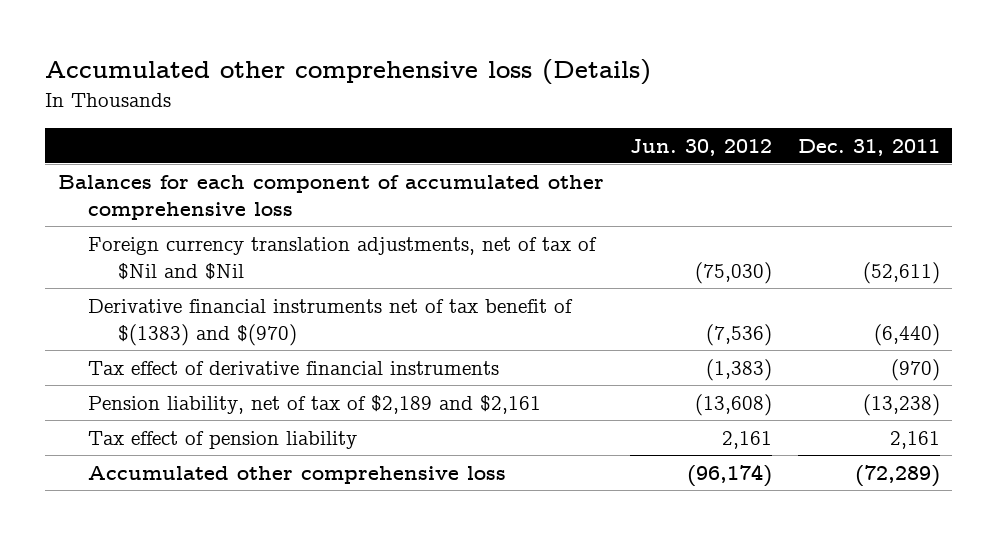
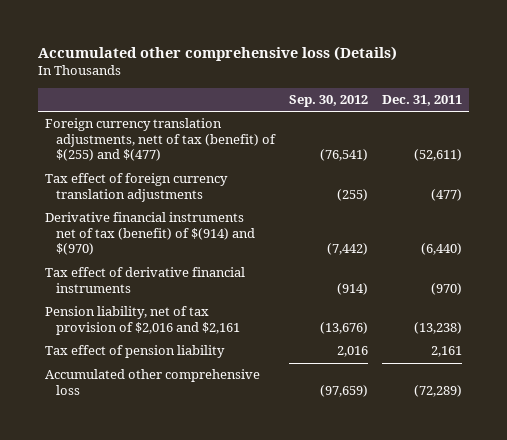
[629,138,772,156] Jun. 30, 2012 -> none
none -> [289,95,369,108] Sep. 30, 2012
[58,174,605,220] Balances for each component of accumulated other comprehensive loss -> none
[88,236,598,280] Foreign currency translation adjustments, net of tax of $Nil and $Nil -> [44,118,277,162] Foreign currency translation adjustments, nett of tax (benefit) of $(255) and $(477)
none -> [44,173,228,202] Tax effect of foreign currency translation adjustments
[88,298,574,346] Derivative financial instruments net of tax benefit of $(1383) and $(970) -> [44,212,256,256] Derivative financial instruments net of tax (benefit) of $(914) and $(970)
[88,394,542,414] Pension liability, net of tax of $2,189 and $2,161 -> [44,306,241,335] Pension liability, net of tax provision of $2,016 and $2,161

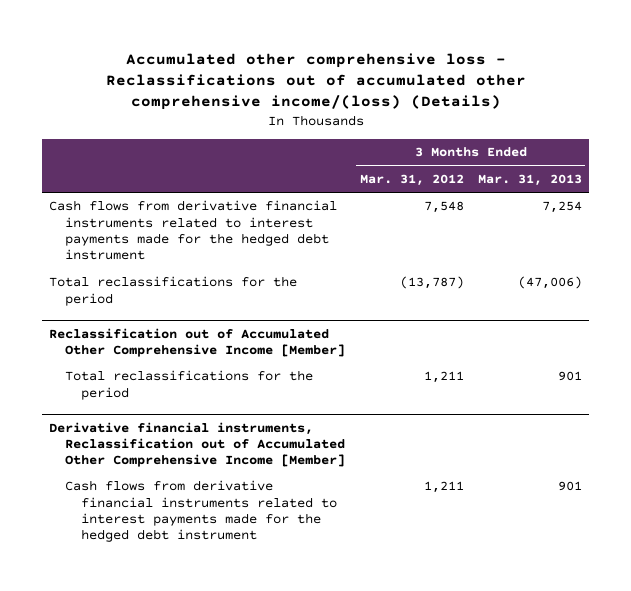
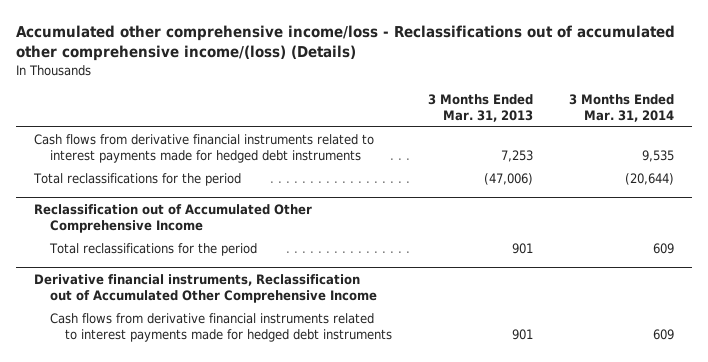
[105,52,526,111] Accumulated other comprehensive loss - Reclassifications out of accumulated other comprehensive income/(loss) (Details) -> [16,24,676,62] Accumulated other comprehensive income/loss - Reclassifications out of accumulated other comprehensive income/(loss) (Details)
[359,174,464,187] Mar. 31, 2012 -> none
none -> [568,94,674,123] 3 Months Ended Mar. 31, 2014
[49,200,338,261] Cash flows from derivative financial instruments related to interest payments made for the hedged debt instrument -> [34,134,375,164] Cash flows from derivative financial instruments related to interest payments made for hedged debt instruments
[541,201,582,214] 7,254 -> [501,150,534,163] 7,253
[49,327,346,357] Reclassification out of Accumulated Other Comprehensive Income [Member] -> [34,204,313,234] Reclassification out of Accumulated Other Comprehensive Income
[49,421,346,468] Derivative financial instruments, Reclassification out of Accumulated Other Comprehensive Income [Member] -> [34,274,377,304] Derivative financial instruments, Reclassification out of Accumulated Other Comprehensive Income
[65,480,338,543] Cash flows from derivative financial instruments related to interest payments made for the hedged debt instrument -> [49,313,393,343] Cash flows from derivative financial instruments related to interest payments made for hedged debt instruments

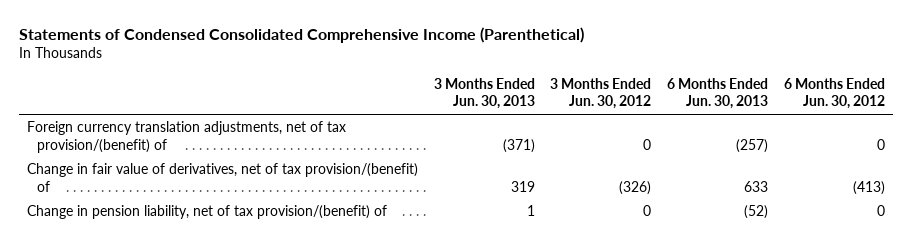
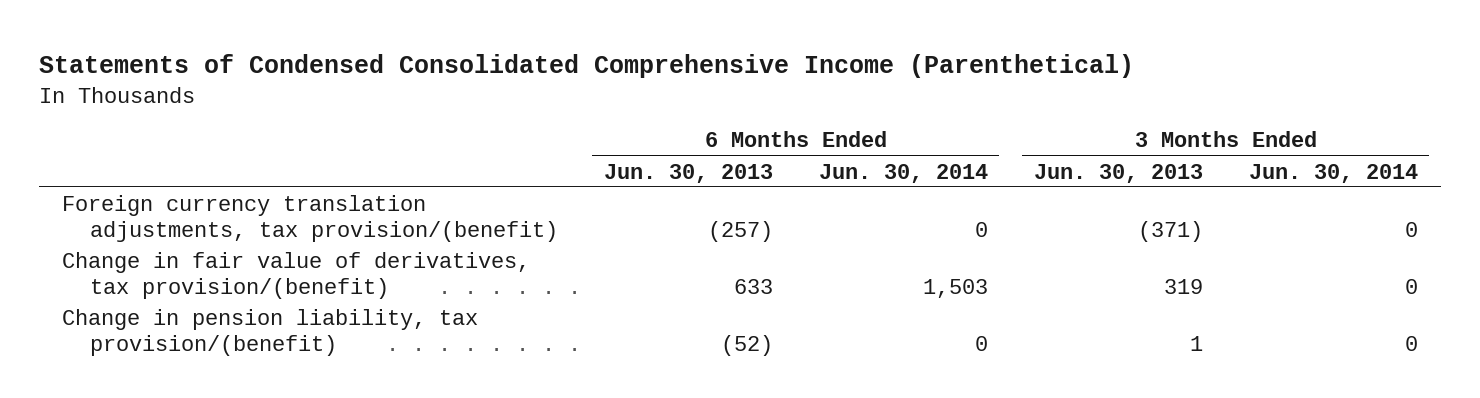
[550,78,652,110] 3 Months Ended Jun. 30, 2012 -> none
[784,78,886,110] 6 Months Ended Jun. 30, 2012 -> none
none -> [818,163,988,183] Jun. 30, 2014
none -> [1248,163,1418,183] Jun. 30, 2014
[26,121,346,153] Foreign currency translation adjustments, net of tax provision/(benefit) of -> [62,194,558,242] Foreign currency translation adjustments, tax provision/(benefit)
[26,163,418,192] Change in fair value of derivatives, net of tax provision/(benefit) of -> [62,251,531,299] Change in fair value of derivatives, tax provision/(benefit)
[26,205,387,220] Change in pension liability, net of tax provision/(benefit) of -> [62,308,479,356] Change in pension liability, tax provision/(benefit)

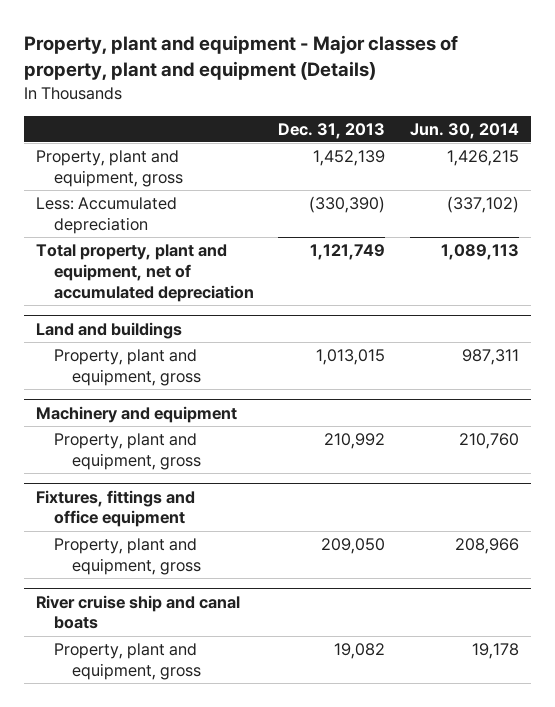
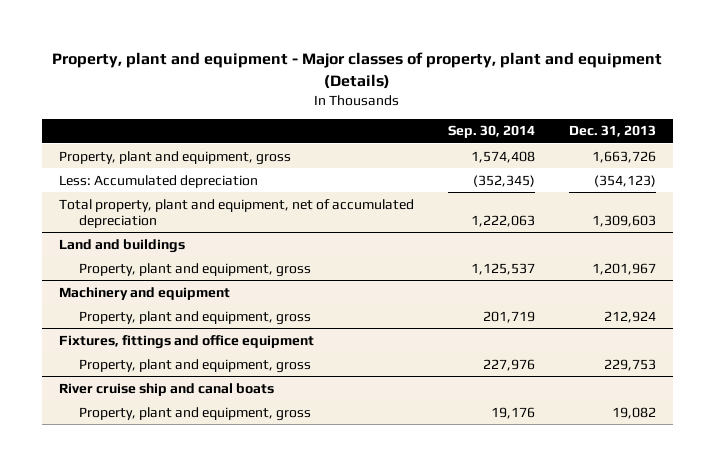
[409,122,519,139] Jun. 30, 2014 -> none
none -> [447,125,535,139] Sep. 30, 2014
[313,150,386,167] 1,452,139 -> [591,150,656,163] 1,663,726
[309,196,386,214] (330,390) -> [593,174,656,187] (354,123)
[310,244,386,261] 1,121,749 -> [591,214,656,227] 1,309,603
[316,349,386,366] 1,013,015 -> [591,262,656,275] 1,201,967
[324,433,386,450] 210,992 -> [603,310,656,323] 212,924
[321,538,386,555] 209,050 -> [603,358,656,371] 229,753

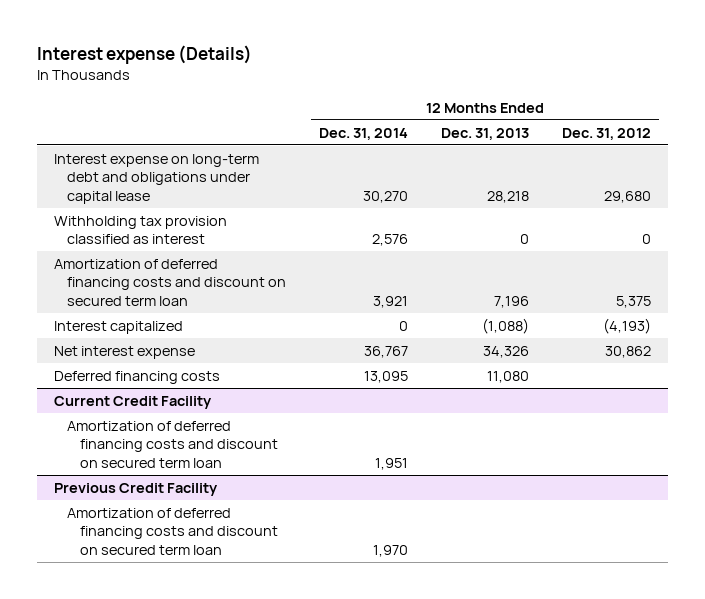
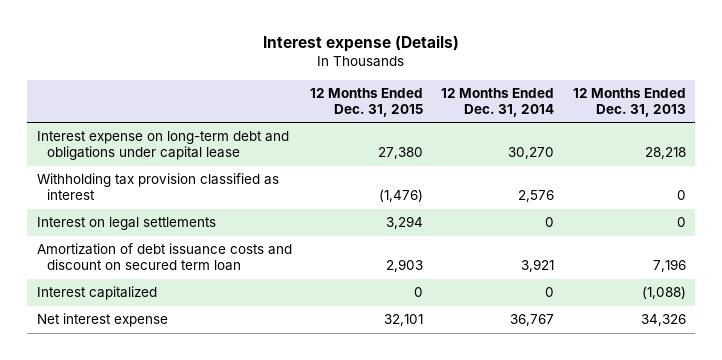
[561,127,651,140] Dec. 31, 2012 -> none
none -> [309,87,423,118] 12 Months Ended Dec. 31, 2015
none -> [36,217,216,231] Interest on legal settlements
[53,258,286,306] Amortization of deferred financing costs and discount on secured term loan -> [36,243,292,272] Amortization of debt issuance costs and discount on secured term loan
[53,370,220,384] Deferred financing costs -> none
[53,395,212,409] Current Credit Facility -> none
[66,420,279,468] Amortization of deferred financing costs and discount on secured term loan -> none
[53,482,218,496] Previous Credit Facility -> none
[66,507,279,555] Amortization of deferred financing costs and discount on secured term loan -> none

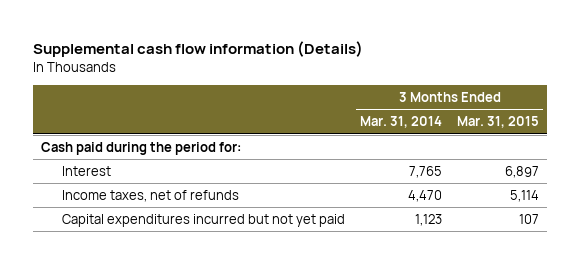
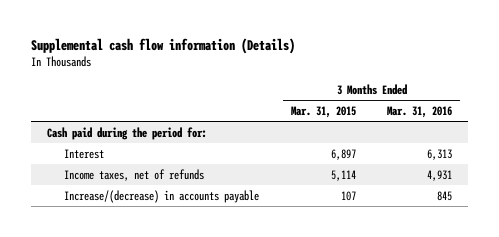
[360,116,443,129] Mar. 31, 2014 -> none
none -> [387,106,453,119] Mar. 31, 2016
[61,213,345,227] Capital expenditures incurred but not yet paid -> none
none -> [63,189,259,203] Increase/(decrease) in accounts payable

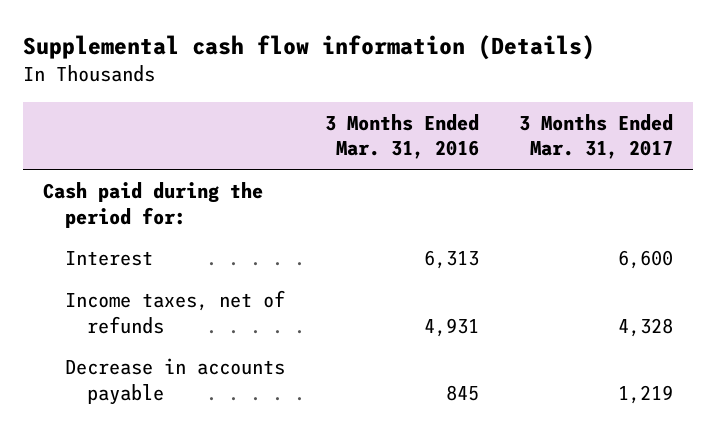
[290,106,356,119] Mar. 31, 2015 -> none
none -> [518,113,673,160] 3 Months Ended Mar. 31, 2017
[63,189,259,203] Increase/(decrease) in accounts payable -> [65,357,286,405] Decrease in accounts payable

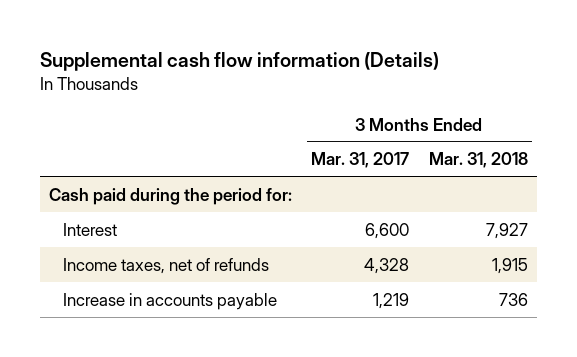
[324,113,479,160] 3 Months Ended Mar. 31, 2016 -> none
none -> [428,152,528,169] Mar. 31, 2018
[65,357,286,405] Decrease in accounts payable -> [63,292,278,310] Increase in accounts payable

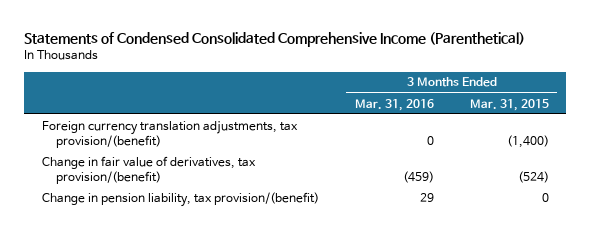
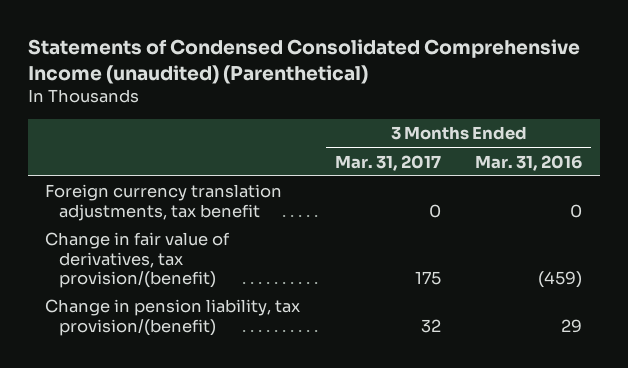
[24,32,526,48] Statements of Condensed Consolidated Comprehensive Income (Parenthetical) -> [28,38,581,84] Statements of Condensed Consolidated Comprehensive Income (unaudited) (Parenthetical)
[469,98,549,111] Mar. 31, 2015 -> none
none -> [334,154,441,171] Mar. 31, 2017
[42,120,299,149] Foreign currency translation adjustments, tax provision/(benefit) -> [45,184,283,221] Foreign currency translation adjustments, tax benefit

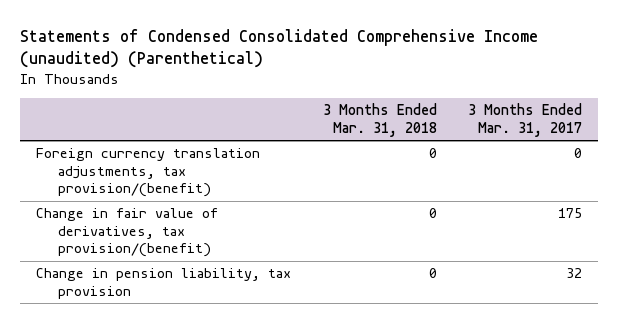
[475,154,583,171] Mar. 31, 2016 -> none
none -> [322,103,437,137] 3 Months Ended Mar. 31, 2018
[45,184,283,221] Foreign currency translation adjustments, tax benefit -> [35,148,260,198] Foreign currency translation adjustments, tax provision/(benefit)
[45,299,301,336] Change in pension liability, tax provision/(benefit) -> [35,268,291,299] Change in pension liability, tax provision

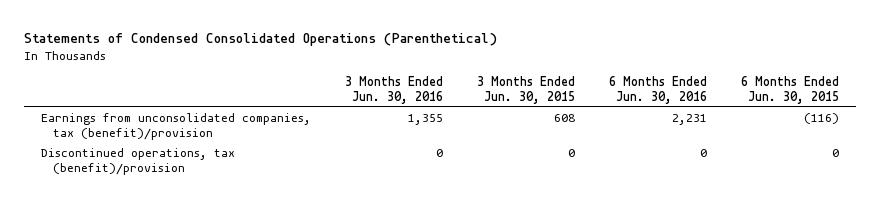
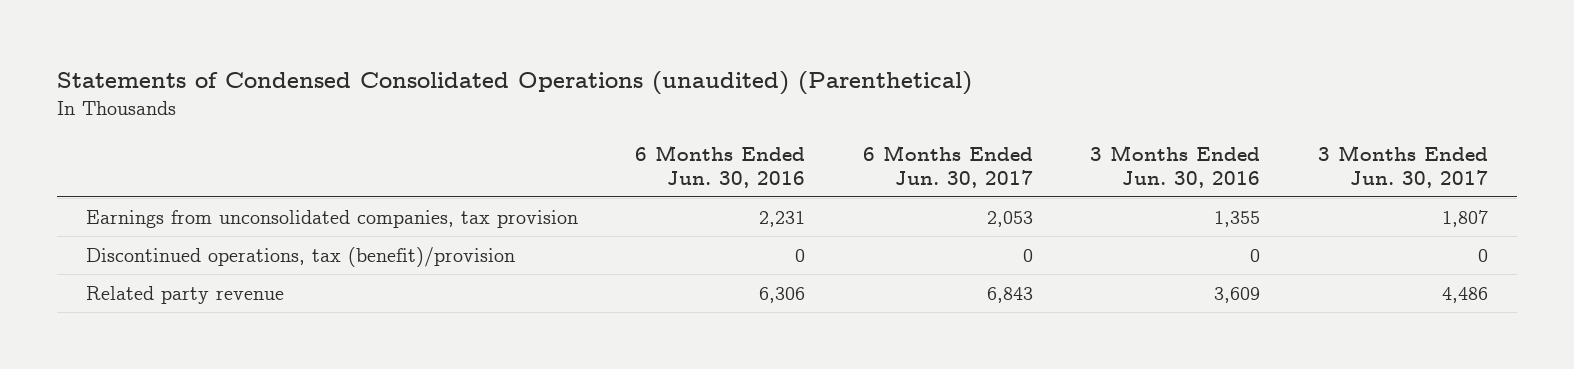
[23,33,497,47] Statements of Condensed Consolidated Operations (Parenthetical) -> [57,71,973,96] Statements of Condensed Consolidated Operations (unaudited) (Parenthetical)
[477,76,576,104] 3 Months Ended Jun. 30, 2015 -> none
[741,76,840,104] 6 Months Ended Jun. 30, 2015 -> none
none -> [862,144,1033,188] 6 Months Ended Jun. 30, 2017
none -> [1317,144,1488,188] 3 Months Ended Jun. 30, 2017
[40,113,311,140] Earnings from unconsolidated companies, tax (benefit)/provision -> [85,209,578,228] Earnings from unconsolidated companies, tax provision
none -> [85,285,284,304] Related party revenue

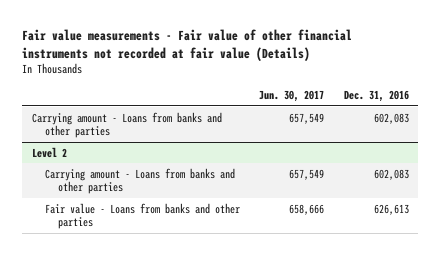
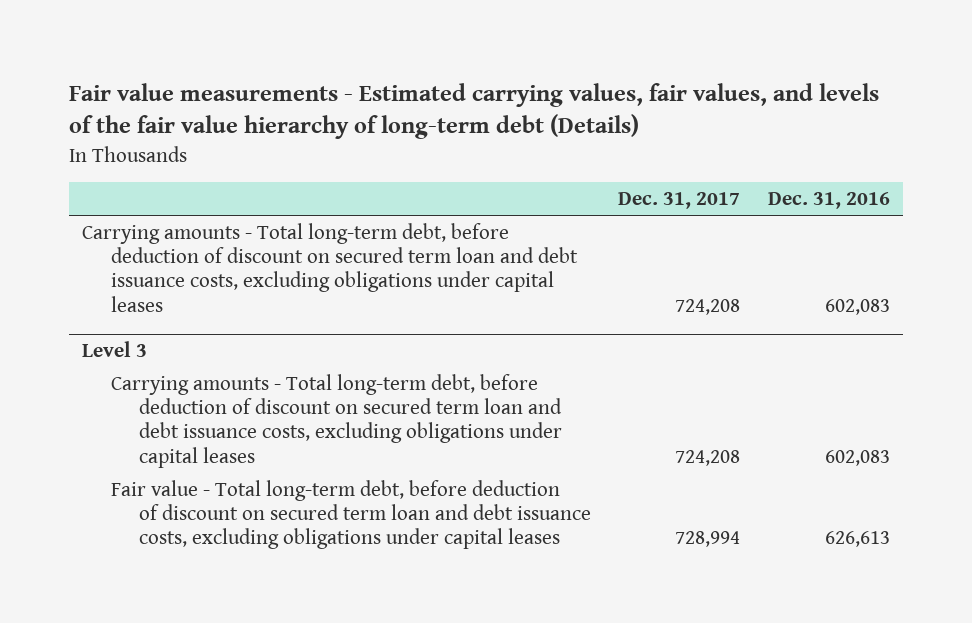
[22,29,353,62] Fair value measurements - Fair value of other financial instruments not recorded at fair value (Details) -> [68,83,879,140] Fair value measurements - Estimated carrying values, fair values, and levels of the fair value hierarchy of long-term debt (Details)
[259,90,325,103] Jun. 30, 2017 -> none
none -> [618,192,741,210] Dec. 31, 2017
[32,146,68,158] Level 2 -> none
[32,111,223,139] Carrying amount - Loans from banks and other parties -> [82,222,578,312] Carrying amounts - Total long-term debt, before deduction of discount on secured term loan and debt issuance costs, excluding obligations under capital leases
none -> [82,340,148,357] Level 3
[45,167,236,195] Carrying amount - Loans from banks and other parties -> [110,373,562,468] Carrying amounts - Total long-term debt, before deduction of discount on secured term loan and debt issuance costs, excluding obligations under capital leases
[45,202,241,230] Fair value - Loans from banks and other parties -> [110,479,591,550] Fair value - Total long-term debt, before deduction of discount on secured term loan and debt issuance costs, excluding obligations under capital leases

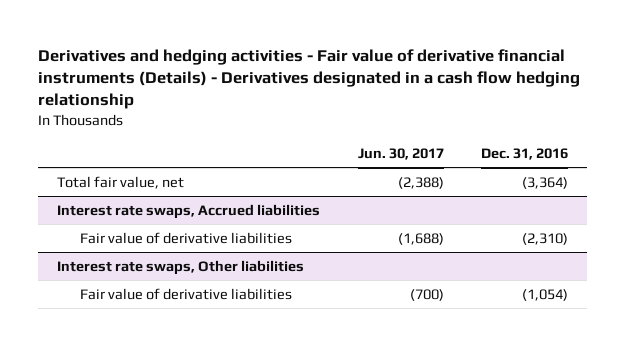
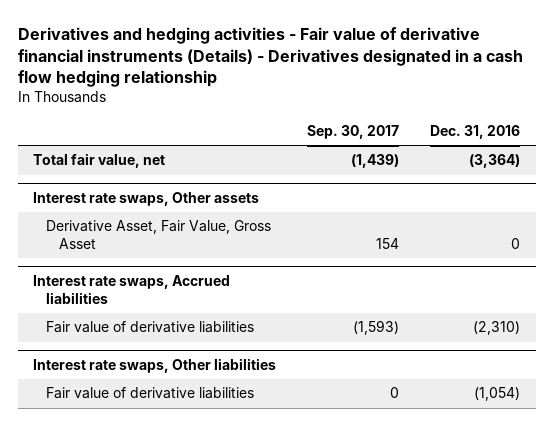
[357,148,444,161] Jun. 30, 2017 -> none
none -> [307,124,400,139] Sep. 30, 2017
none -> [33,192,260,207] Interest rate swaps, Other assets
none -> [46,220,272,250] Derivative Asset, Fair Value, Gross Asset

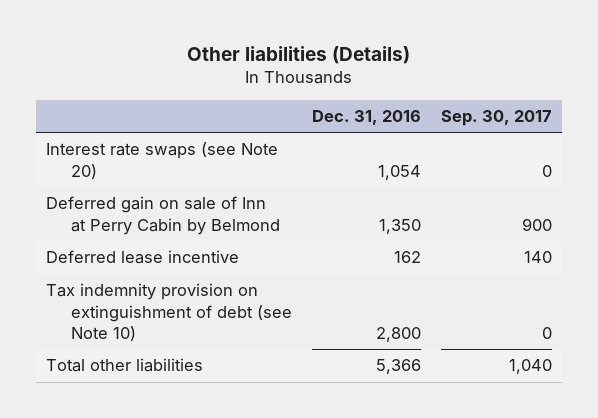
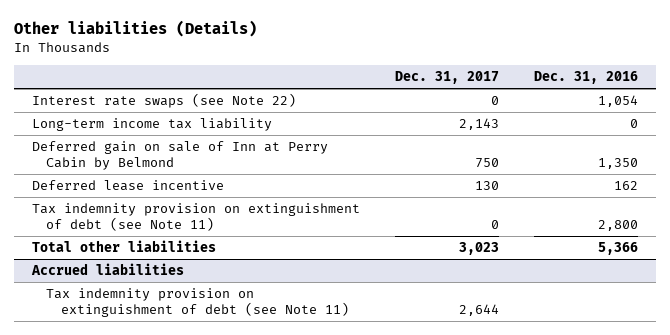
[440,110,552,127] Sep. 30, 2017 -> none
none -> [395,71,500,85] Dec. 31, 2017
[45,142,278,179] Interest rate swaps (see Note 20) -> [31,93,296,109] Interest rate swaps (see Note 22)
none -> [31,118,272,132] Long-term income tax liability
[45,283,292,341] Tax indemnity provision on extinguishment of debt (see Note 10) -> [31,203,360,231] Tax indemnity provision on extinguishment of debt (see Note 11)
none -> [30,263,184,276] Accrued liabilities
none -> [46,288,349,317] Tax indemnity provision on extinguishment of debt (see Note 11)

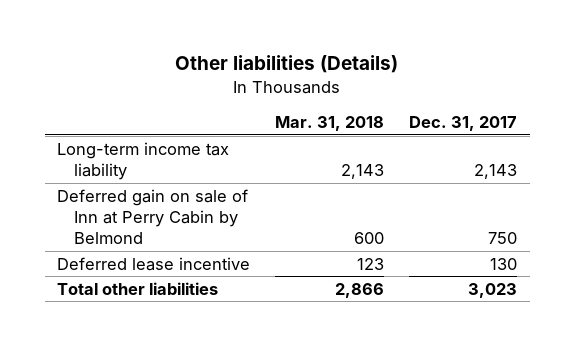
[534,71,639,85] Dec. 31, 2016 -> none
none -> [275,116,385,132] Mar. 31, 2018
[31,93,296,109] Interest rate swaps (see Note 22) -> none
[31,203,360,231] Tax indemnity provision on extinguishment of debt (see Note 11) -> none
[30,263,184,276] Accrued liabilities -> none
[46,288,349,317] Tax indemnity provision on extinguishment of debt (see Note 11) -> none

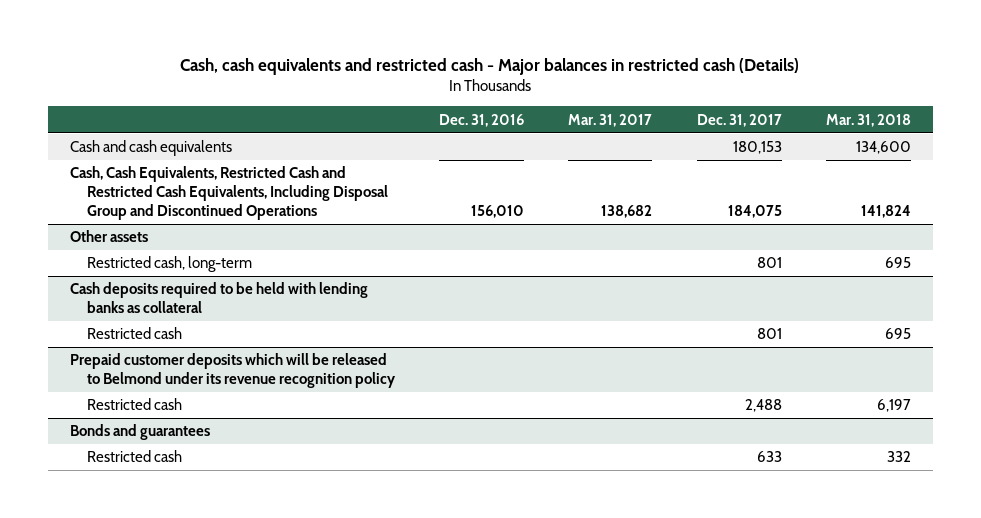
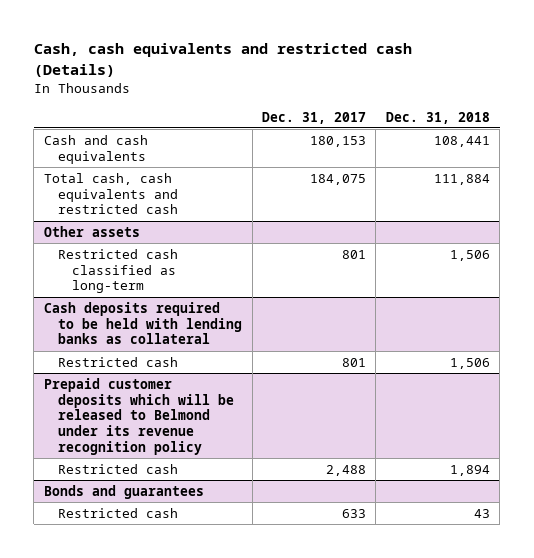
[180,58,800,76] Cash, cash equivalents and restricted cash - Major balances in restricted cash (Details) -> [33,43,412,77] Cash, cash equivalents and restricted cash (Details)
[439,113,525,127] Dec. 31, 2016 -> none
[568,113,653,127] Mar. 31, 2017 -> none
[825,113,911,127] Mar. 31, 2018 -> none
none -> [385,111,490,124] Dec. 31, 2018
[70,166,388,221] Cash, Cash Equivalents, Restricted Cash and Restricted Cash Equivalents, Including Disposal Group and Discontinued Operations -> [43,172,179,215] Total cash, cash equivalents and restricted cash
[86,256,252,273] Restricted cash, long-term -> [58,248,179,294] Restricted cash classified as long-term

